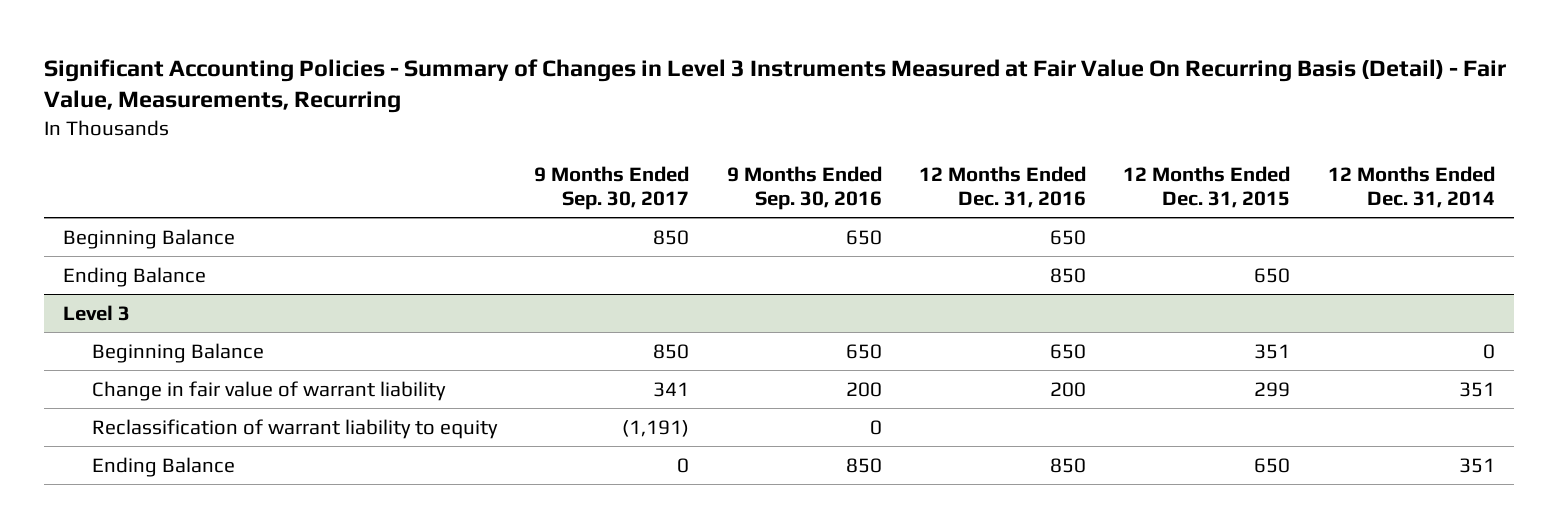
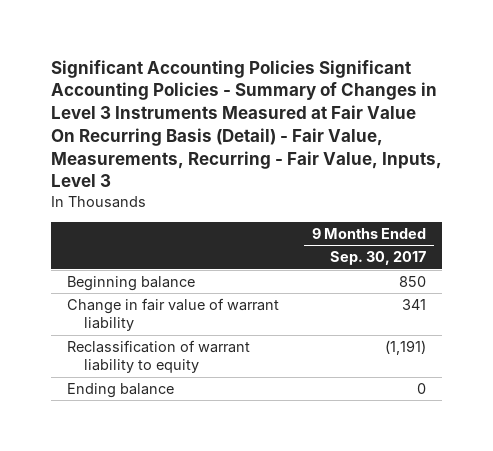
[44,58,1507,114] Significant Accounting Policies - Summary of Changes in Level 3 Instruments Measured at Fair Value On Recurring Basis (Detail) - Fair Value, Measurements, Recurring -> [50,59,442,188] Significant Accounting Policies Significant Accounting Policies - Summary of Changes in Level 3 Instruments Measured at Fair Value On Recurring Basis (Detail) - Fair Value, Measurements, Recurring - Fair Value, Inputs, Level 3
[726,165,882,210] 9 Months Ended Sep. 30, 2016 -> none
[918,165,1086,208] 12 Months Ended Dec. 31, 2016 -> none
[1123,165,1291,208] 12 Months Ended Dec. 31, 2015 -> none
[1327,165,1495,208] 12 Months Ended Dec. 31, 2014 -> none
[62,266,206,287] Ending Balance -> none
[62,304,130,321] Level 3 -> none
[91,342,264,363] Beginning Balance -> none
[62,228,235,249] Beginning Balance -> [67,276,196,292] Beginning balance
[91,456,235,477] Ending Balance -> [67,383,175,399] Ending balance

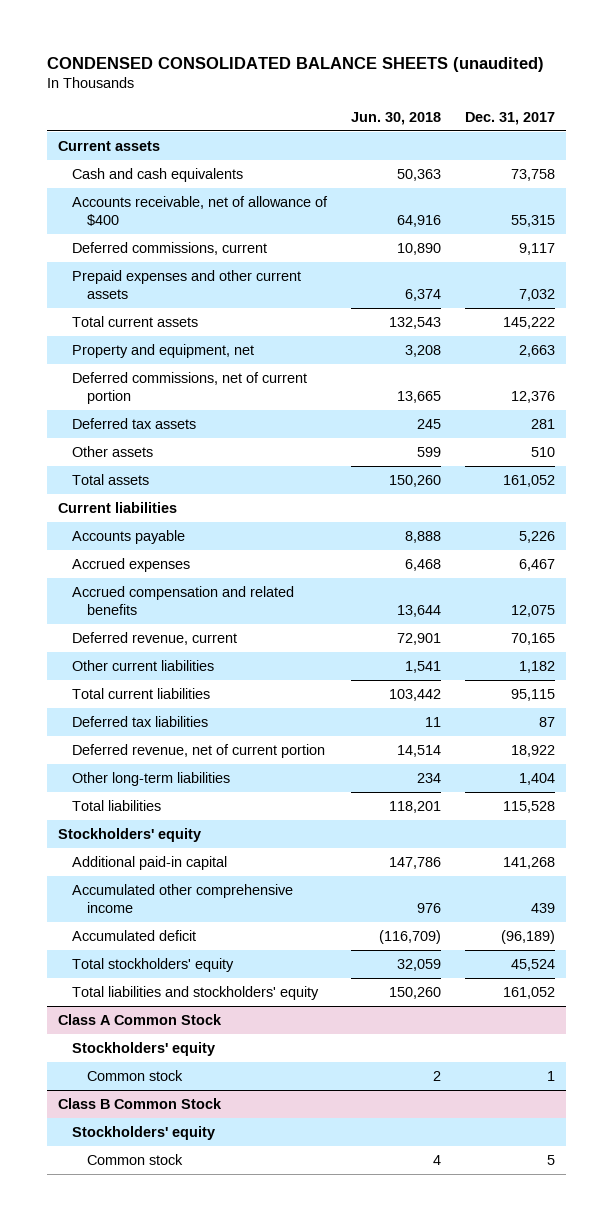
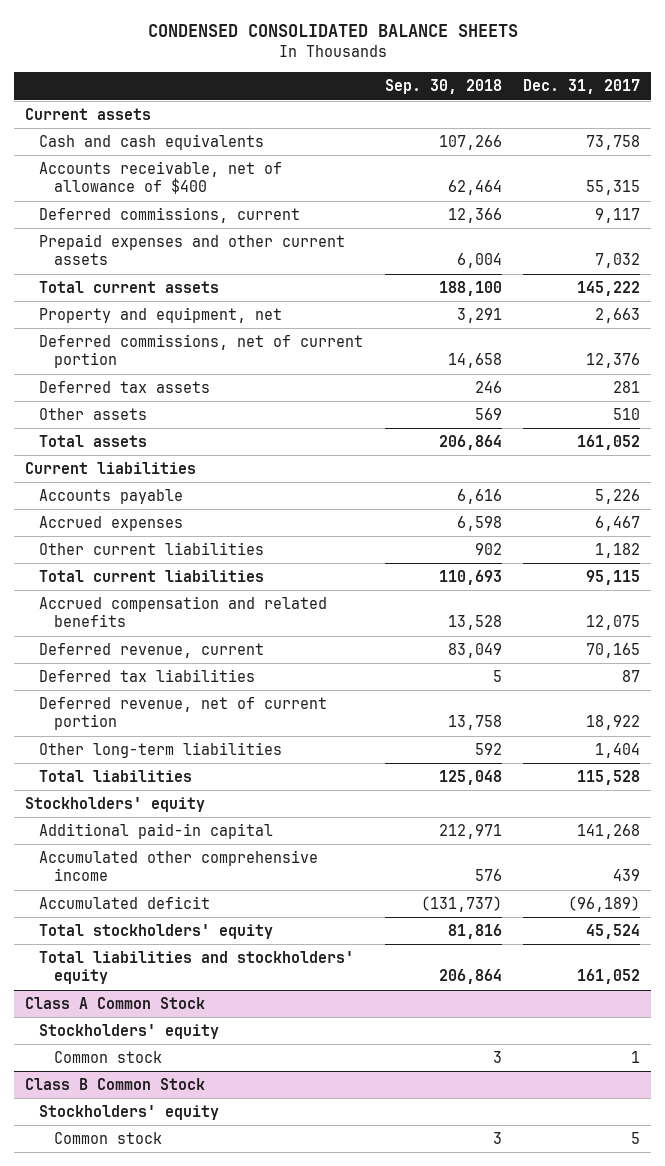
[46,56,544,72] CONDENSED CONSOLIDATED BALANCE SHEETS (unaudited) -> [147,24,518,38] CONDENSED CONSOLIDATED BALANCE SHEETS
[351,111,442,125] Jun. 30, 2018 -> none
none -> [384,79,502,95] Sep. 30, 2018
[72,586,295,615] Accrued compensation and related benefits -> [39,596,328,628] Accrued compensation and related benefits
[72,632,238,646] Deferred revenue, current -> [39,643,265,659] Deferred revenue, current

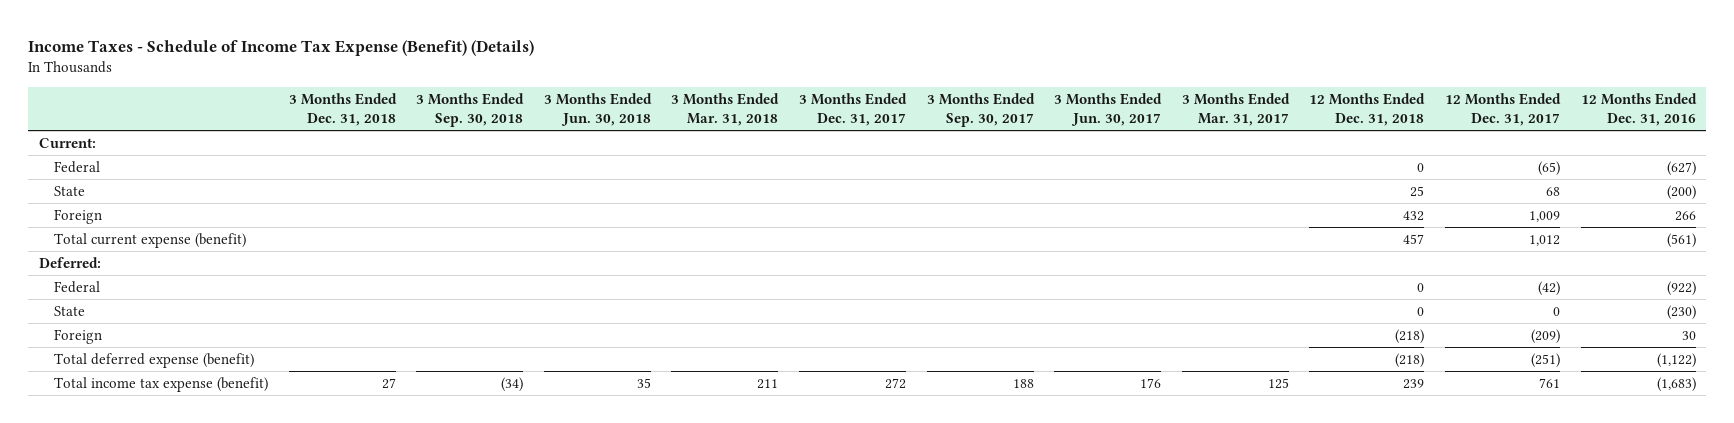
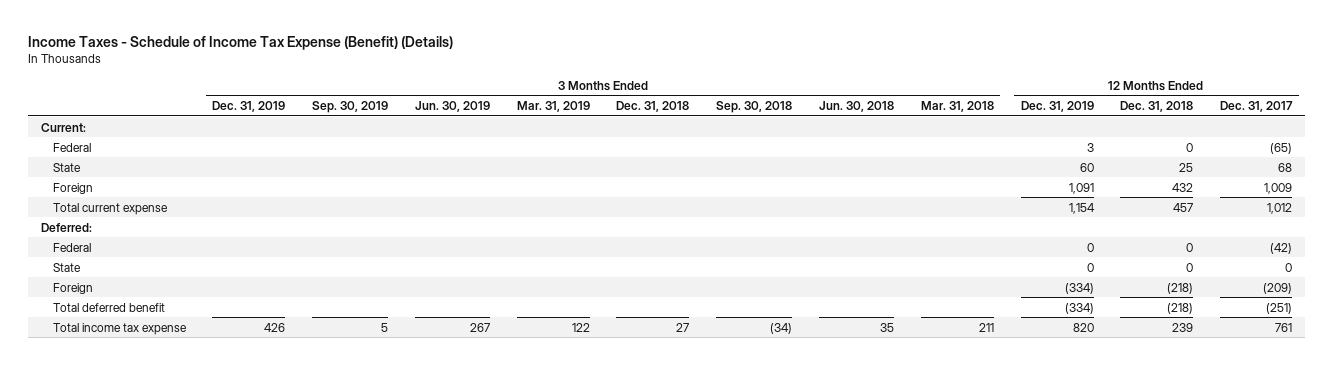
[799,93,908,126] 3 Months Ended Dec. 31, 2017 -> none
[926,93,1035,127] 3 Months Ended Sep. 30, 2017 -> none
[1054,93,1163,126] 3 Months Ended Jun. 30, 2017 -> none
[1181,93,1290,126] 3 Months Ended Mar. 31, 2017 -> none
[1580,93,1697,126] 12 Months Ended Dec. 31, 2016 -> none
none -> [212,101,286,113] Dec. 31, 2019
none -> [312,101,389,114] Sep. 30, 2019
none -> [414,101,490,113] Jun. 30, 2019
none -> [516,101,590,113] Mar. 31, 2019
none -> [1020,101,1094,113] Dec. 31, 2019
[54,233,247,249] Total current expense (benefit) -> [52,202,168,215] Total current expense
[54,353,255,369] Total deferred expense (benefit) -> [52,302,165,312] Total deferred benefit
[54,377,269,393] Total income tax expense (benefit) -> [52,322,187,335] Total income tax expense

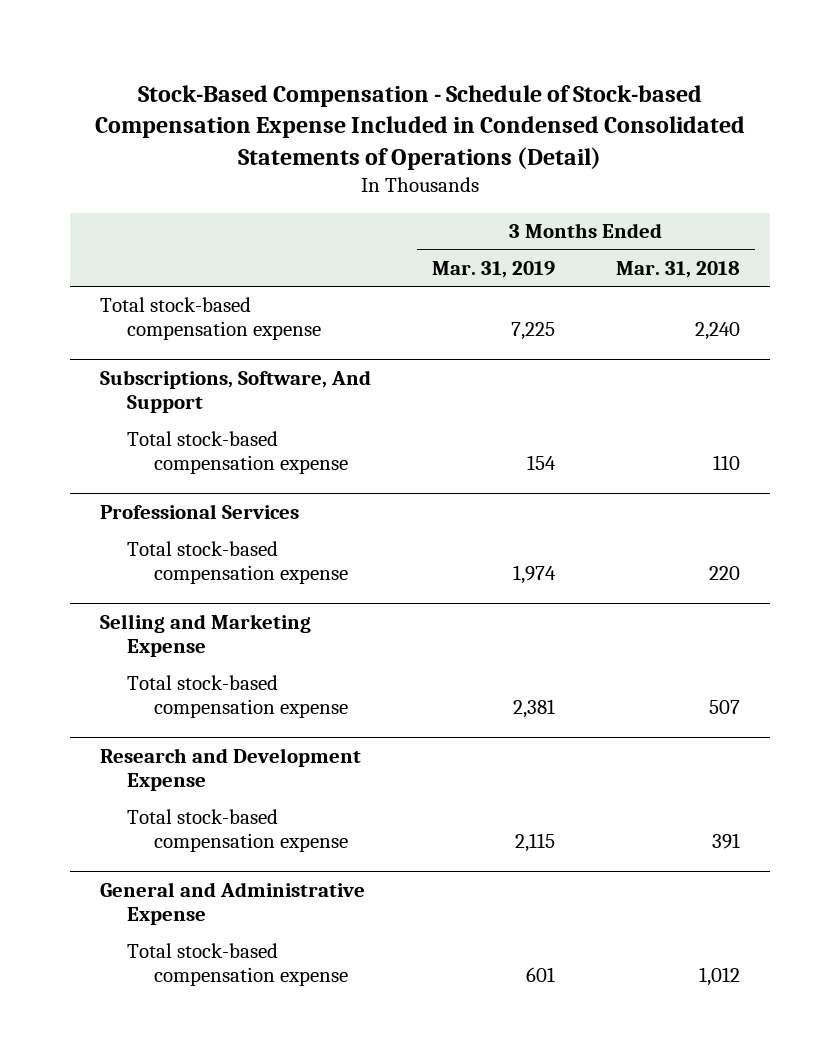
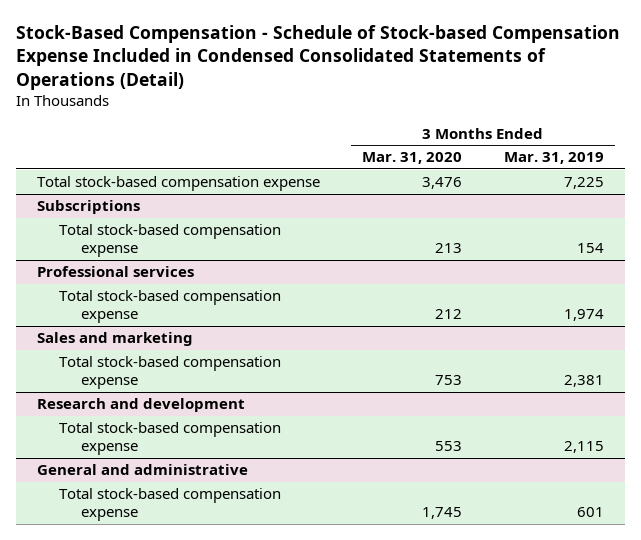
[615,260,740,278] Mar. 31, 2018 -> none
none -> [362,152,463,165] Mar. 31, 2020
[100,370,372,414] Subscriptions, Software, And Support -> [36,200,140,215] Subscriptions
[100,504,300,520] Professional Services -> [36,266,194,278] Professional services
[100,614,312,658] Selling and Marketing Expense -> [36,332,193,347] Sales and marketing
[100,748,362,792] Research and Development Expense -> [36,398,245,413] Research and development
[100,882,366,926] General and Administrative Expense -> [36,464,248,476] General and administrative

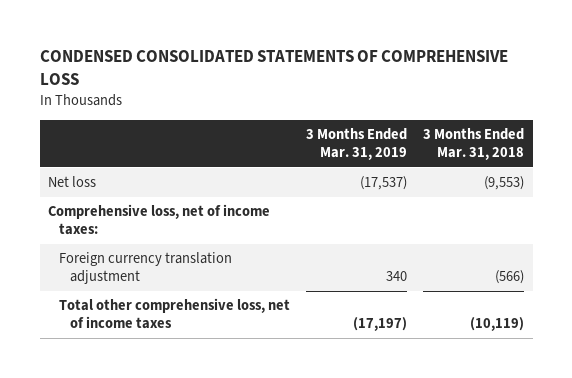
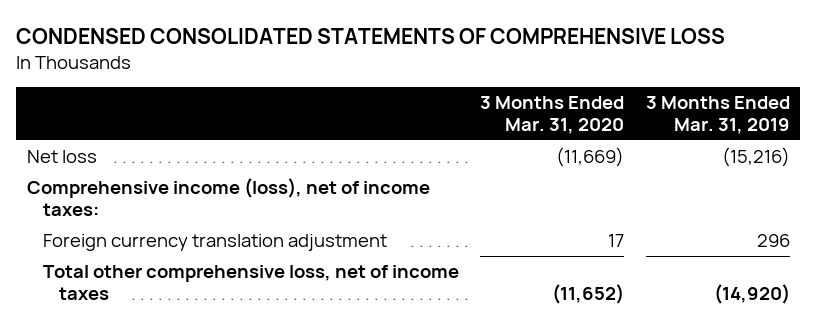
[423,128,525,161] 3 Months Ended Mar. 31, 2018 -> none
none -> [480,96,625,135] 3 Months Ended Mar. 31, 2020
[360,176,408,191] (17,537) -> [721,147,790,168] (15,216)
[47,204,270,236] Comprehensive loss, net of income taxes: -> [26,178,430,216] Comprehensive income (loss), net of income taxes:
[386,271,408,282] 340 -> [756,234,790,248] 296
[353,317,408,332] (17,197) -> [713,283,790,304] (14,920)

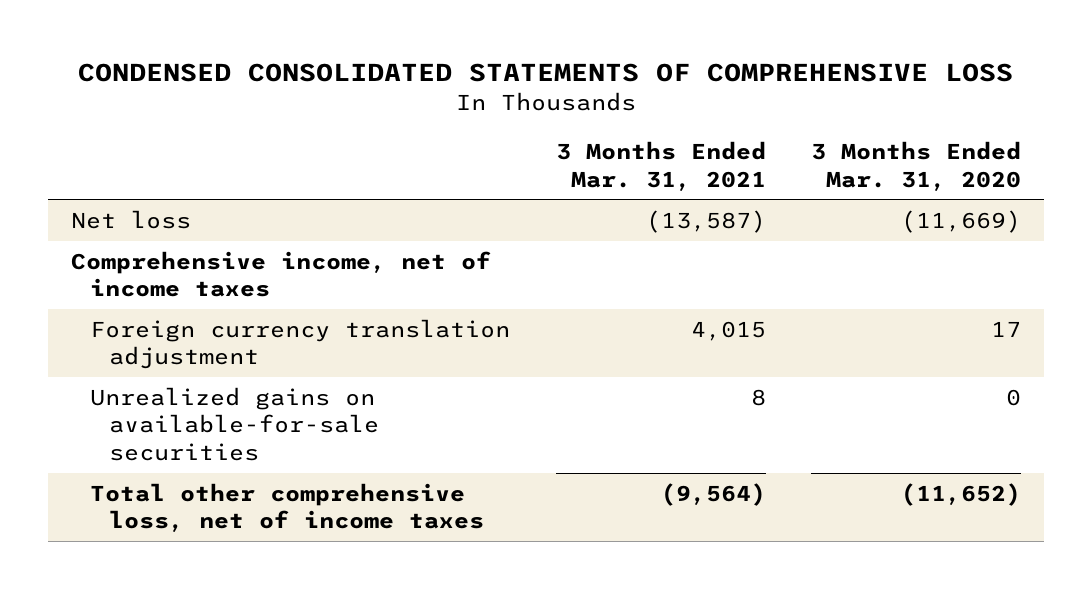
[645,96,790,135] 3 Months Ended Mar. 31, 2019 -> none
none -> [555,141,766,191] 3 Months Ended Mar. 31, 2021
[26,178,430,216] Comprehensive income (loss), net of income taxes: -> [70,250,491,298] Comprehensive income, net of income taxes
none -> [90,386,380,461] Unrealized gains on available-for-sale securities

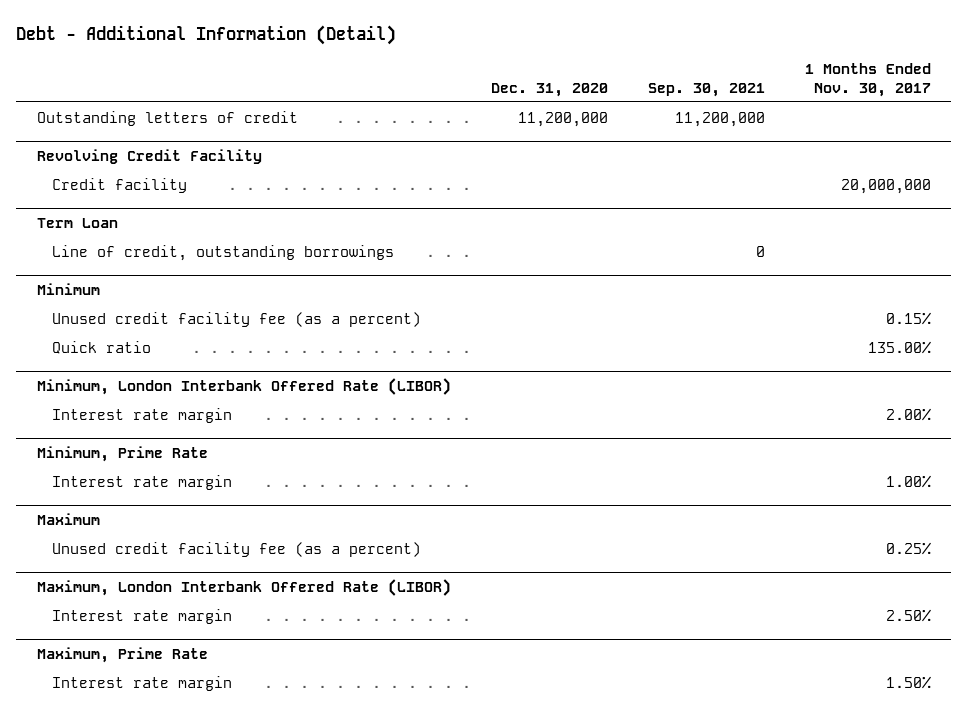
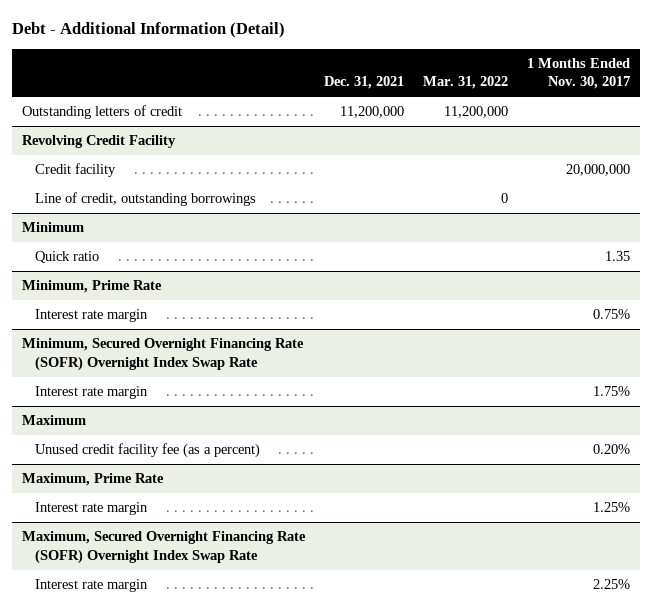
[490,82,608,97] Dec. 31, 2020 -> none
[648,82,766,97] Sep. 30, 2021 -> none
none -> [323,76,404,90] Dec. 31, 2021
none -> [423,76,509,90] Mar. 31, 2022
[36,217,118,228] Term Loan -> none
[52,311,422,327] Unused credit facility fee (as a percent) -> none
[36,377,451,395] Minimum, London Interbank Offered Rate (LIBOR) -> none
[52,407,233,423] Interest rate margin -> none
[868,340,932,354] 135.00% -> [605,251,631,262] 1.35
[886,474,932,488] 1.00% -> [593,309,631,320] 0.75%
none -> [21,338,304,371] Minimum, Secured Overnight Financing Rate (SOFR) Overnight Index Swap Rate
none -> [35,386,149,400] Interest rate margin
[36,578,451,596] Maximum, London Interbank Offered Rate (LIBOR) -> none
[52,608,233,624] Interest rate margin -> none
[886,541,932,555] 0.25% -> [593,444,631,455] 0.20%
[886,675,932,689] 1.50% -> [593,502,631,513] 1.25%
none -> [21,531,306,564] Maximum, Secured Overnight Financing Rate (SOFR) Overnight Index Swap Rate
none -> [35,579,149,593] Interest rate margin

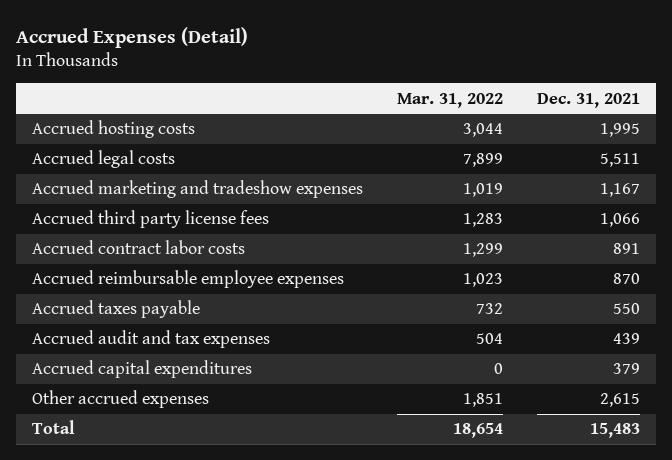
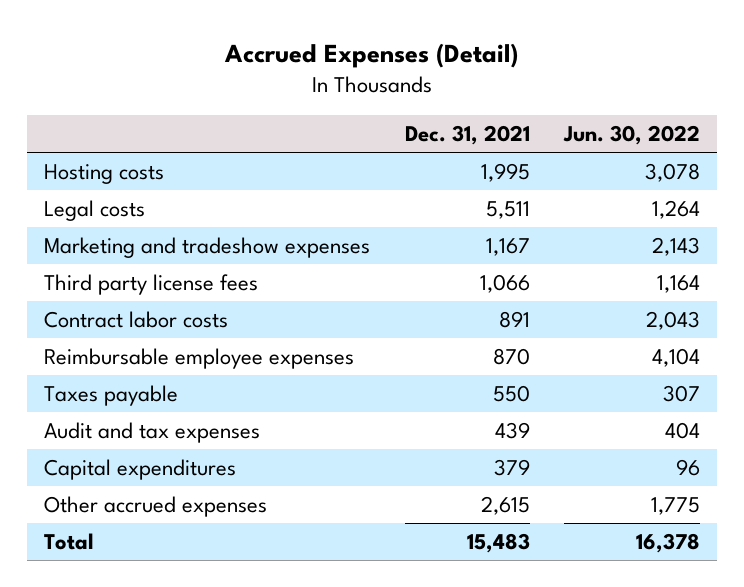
[396,92,503,108] Mar. 31, 2022 -> none
none -> [563,125,701,146] Jun. 30, 2022
[32,120,196,139] Accrued hosting costs -> [44,164,165,185] Hosting costs
[32,150,176,169] Accrued legal costs -> [44,200,146,222] Legal costs
[32,180,364,199] Accrued marketing and tradeshow expenses -> [44,237,371,259] Marketing and tradeshow expenses
[32,210,270,229] Accrued third party license fees -> [44,274,259,296] Third party license fees
[32,240,246,255] Accrued contract labor costs -> [44,311,229,329] Contract labor costs
[32,270,345,289] Accrued reimbursable employee expenses -> [44,348,355,370] Reimbursable employee expenses
[32,300,201,319] Accrued taxes payable -> [44,385,179,407] Taxes payable
[32,330,271,349] Accrued audit and tax expenses -> [44,422,261,444] Audit and tax expenses
[32,360,253,379] Accrued capital expenditures -> [44,459,237,481] Capital expenditures

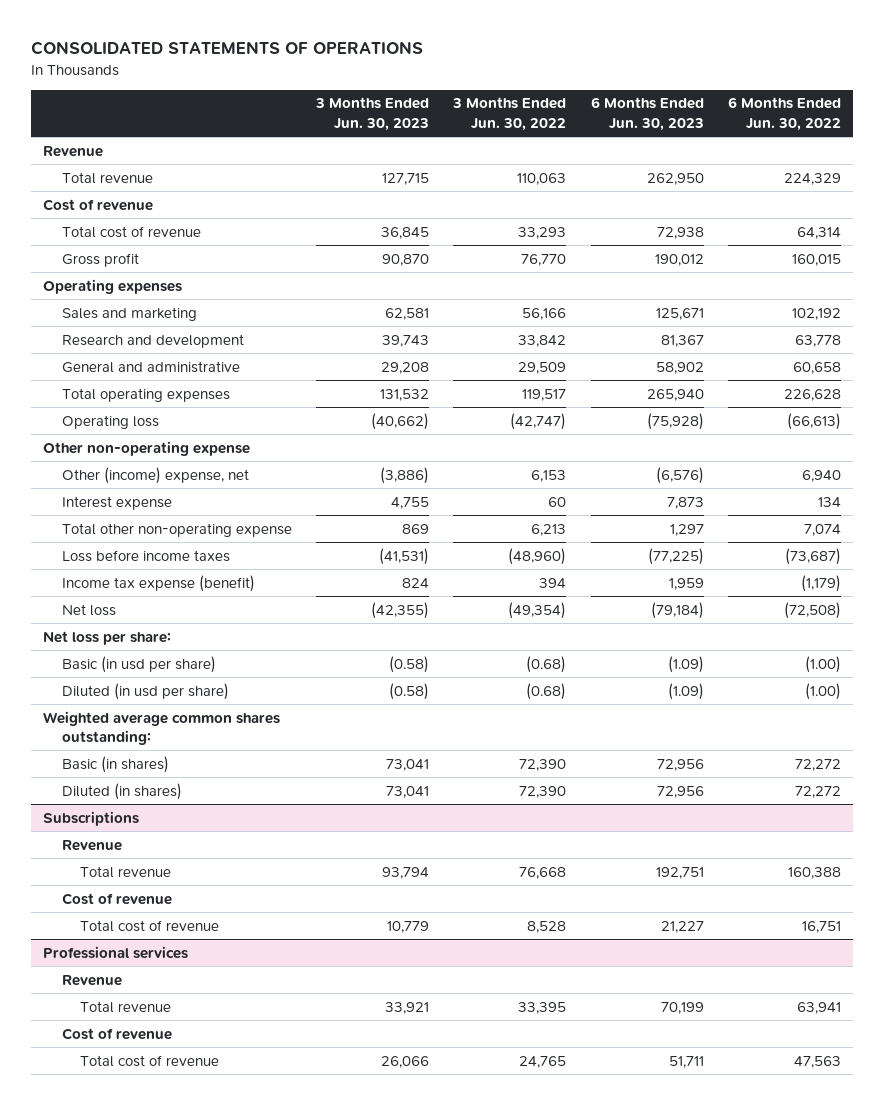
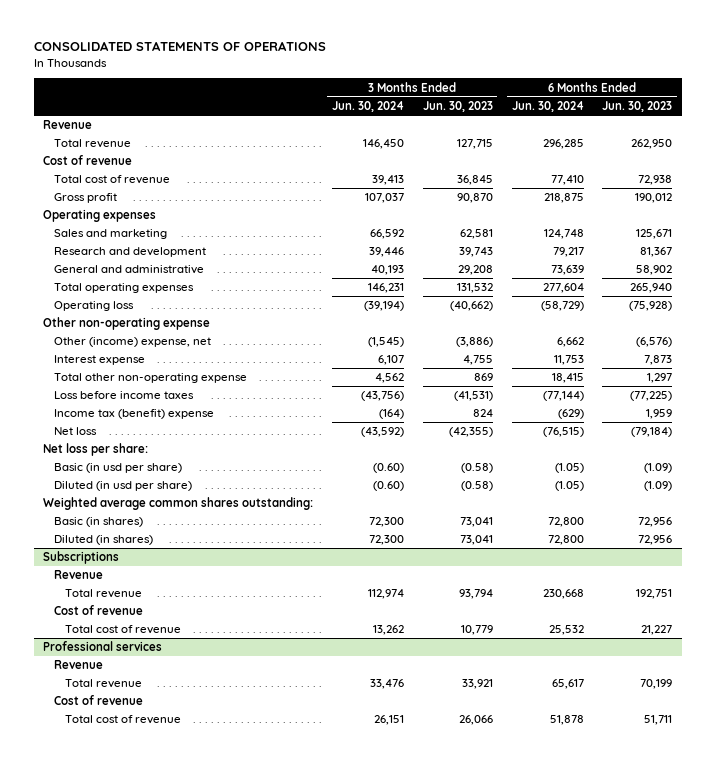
[452,97,567,131] 3 Months Ended Jun. 30, 2022 -> none
[727,97,841,131] 6 Months Ended Jun. 30, 2022 -> none
none -> [331,101,404,113] Jun. 30, 2024
none -> [511,101,584,113] Jun. 30, 2024
[61,574,255,592] Income tax expense (benefit) -> [53,409,214,420] Income tax (benefit) expense

